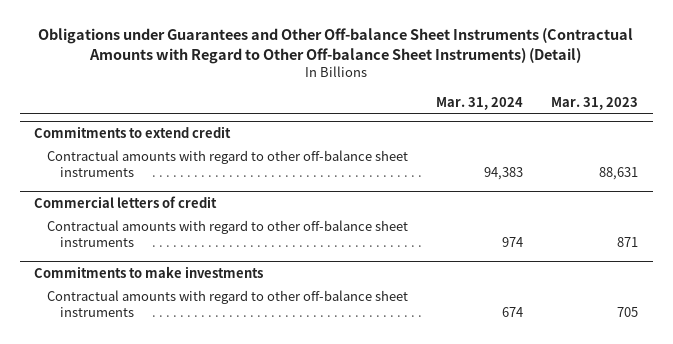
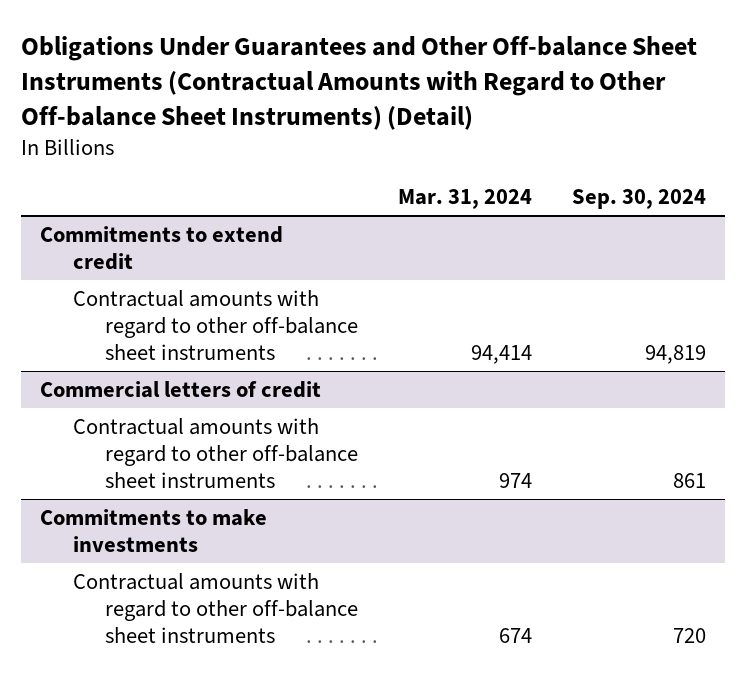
[38,28,634,65] Obligations under Guarantees and Other Off-balance Sheet Instruments (Contractual Amounts with Regard to Other Off-balance Sheet Instruments) (Detail) -> [20,36,697,131] Obligations Under Guarantees and Other Off-balance Sheet Instruments (Contractual Amounts with Regard to Other Off-balance Sheet Instruments) (Detail)
[551,96,639,110] Mar. 31, 2023 -> none
none -> [571,188,706,209] Sep. 30, 2024
[484,167,524,181] 94,383 -> [470,344,532,364] 94,414

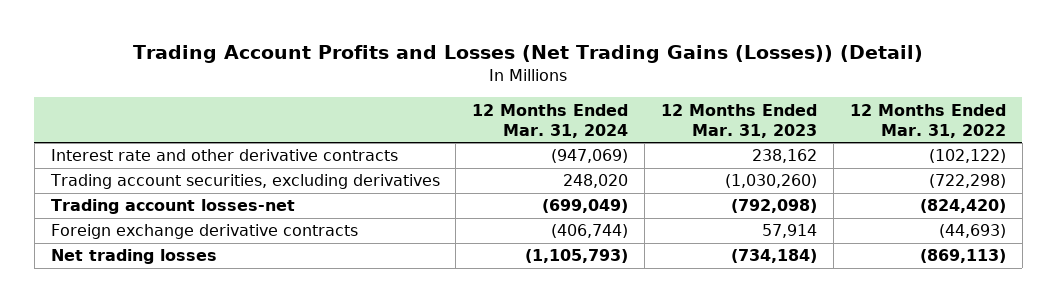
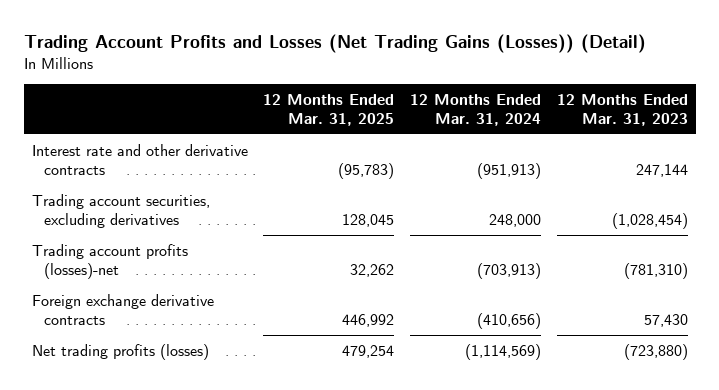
[849,103,1006,138] 12 Months Ended Mar. 31, 2022 -> none
none -> [263,93,395,126] 12 Months Ended Mar. 31, 2025
[551,149,629,164] (947,069) -> [477,162,542,179] (951,913)
[752,149,818,164] 238,162 -> [635,163,688,177] 247,144
[563,174,629,189] 248,020 -> [489,213,542,227] 248,000
[725,174,818,189] (1,030,260) -> [611,212,688,229] (1,028,454)
[50,199,295,215] Trading account losses-net -> [31,243,188,279] Trading account profits (losses)-net
[542,199,629,214] (699,049) -> [477,262,542,279] (703,913)
[731,199,818,214] (792,098) -> [623,262,688,279] (781,310)
[551,224,629,239] (406,744) -> [477,312,542,329] (410,656)
[762,224,818,239] 57,914 -> [643,313,688,327] 57,430
[50,249,217,265] Net trading losses -> [31,343,209,360] Net trading profits (losses)
[525,249,629,264] (1,105,793) -> [465,343,542,360] (1,114,569)
[731,249,818,264] (734,184) -> [623,343,688,360] (723,880)

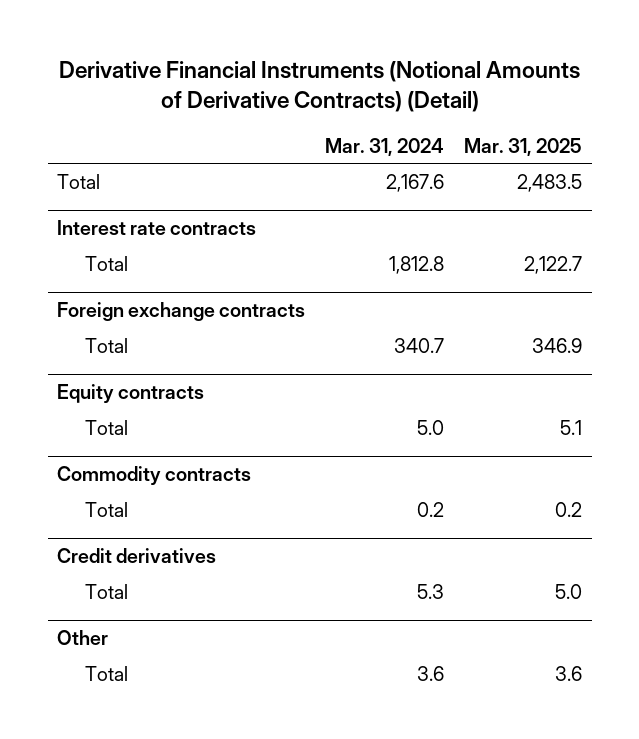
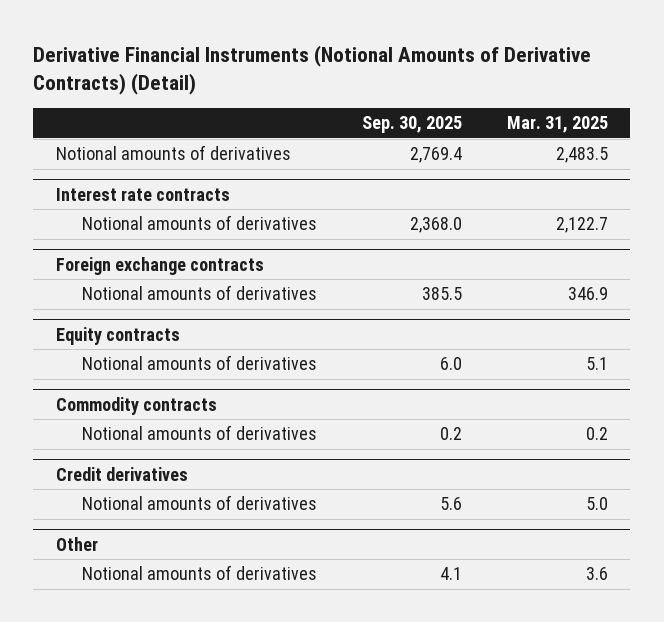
[325,137,445,156] Mar. 31, 2024 -> none
none -> [362,116,463,134] Sep. 30, 2025
[57,173,101,189] Total -> [55,145,291,161] Notional amounts of derivatives
[84,255,128,271] Total -> [82,215,318,231] Notional amounts of derivatives
[84,337,128,353] Total -> [82,285,318,301] Notional amounts of derivatives
[84,419,128,435] Total -> [82,355,318,371] Notional amounts of derivatives
[84,501,128,517] Total -> [82,425,318,441] Notional amounts of derivatives
[84,583,128,599] Total -> [82,495,318,511] Notional amounts of derivatives
[84,665,128,681] Total -> [82,565,318,581] Notional amounts of derivatives

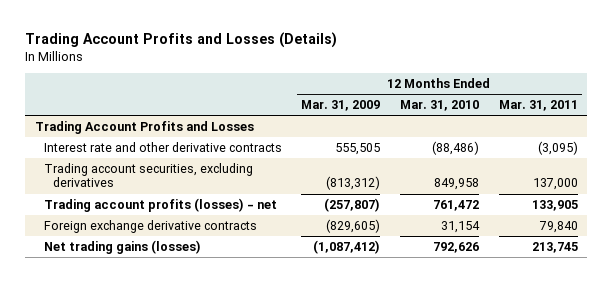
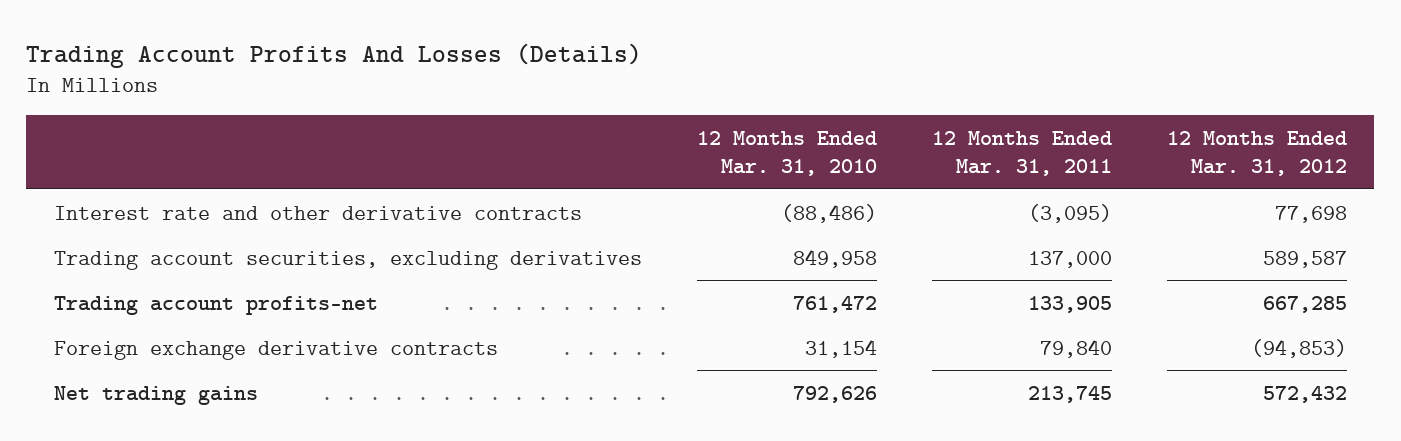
[25,32,338,49] Trading Account Profits and Losses (Details) -> [26,42,643,68] Trading Account Profits And Losses (Details)
[301,100,381,112] Mar. 31, 2009 -> none
none -> [1166,130,1347,177] 12 Months Ended Mar. 31, 2012
[34,120,254,134] Trading Account Profits and Losses -> none
[43,197,277,212] Trading account profits (losses) - net -> [53,295,378,315] Trading account profits-net
[43,239,201,254] Net trading gains (losses) -> [53,385,258,405] Net trading gains

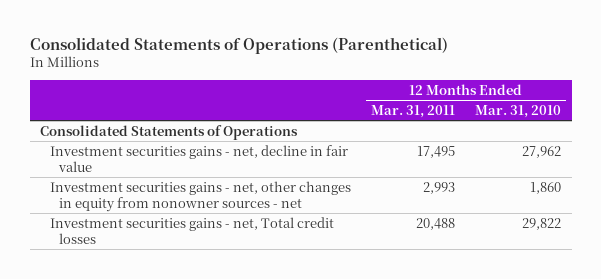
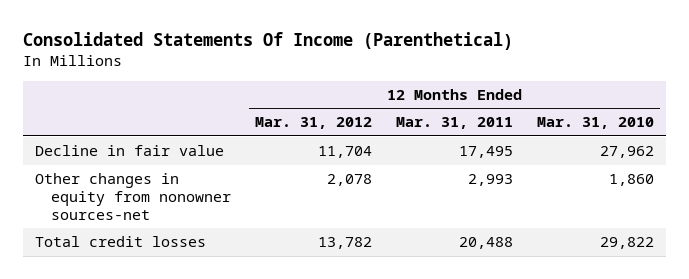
[29,36,448,54] Consolidated Statements of Operations (Parenthetical) -> [22,31,513,50] Consolidated Statements Of Income (Parenthetical)
none -> [255,117,373,130] Mar. 31, 2012
[39,124,298,140] Consolidated Statements of Operations -> none
[49,144,348,172] Investment securities gains - net, decline in fair value -> [34,145,224,157] Decline in fair value
[49,180,351,212] Investment securities gains - net, other changes in equity from nonowner sources - net -> [34,173,231,220] Other changes in equity from nonowner sources-net
[49,216,334,244] Investment securities gains - net, Total credit losses -> [34,236,206,248] Total credit losses

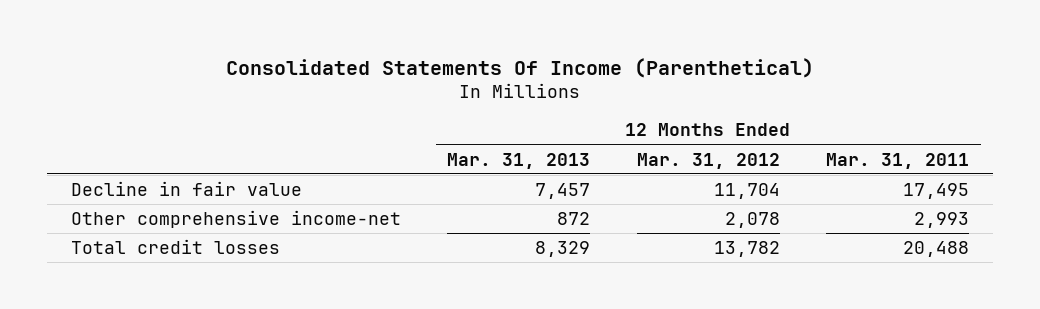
[537,117,655,130] Mar. 31, 2010 -> none
none -> [447,152,591,169] Mar. 31, 2013
[34,173,231,220] Other changes in equity from nonowner sources-net -> [70,209,401,228] Other comprehensive income-net

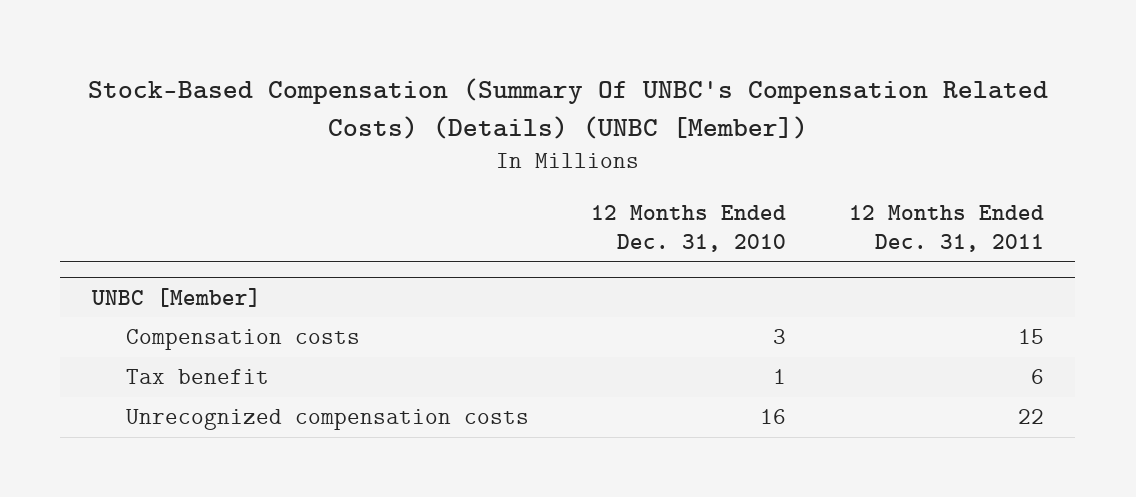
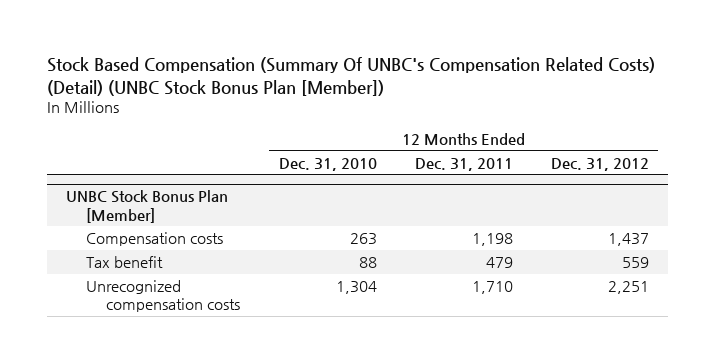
[87,78,1048,139] Stock-Based Compensation (Summary Of UNBC's Compensation Related Costs) (Details) (UNBC [Member]) -> [47,56,656,96] Stock Based Compensation (Summary Of UNBC's Compensation Related Costs) (Detail) (UNBC Stock Bonus Plan [Member])
none -> [550,157,649,171] Dec. 31, 2012
[90,288,261,308] UNBC [Member] -> none
none -> [66,190,229,223] UNBC Stock Bonus Plan [Member]
[773,329,787,345] 3 -> [349,232,377,245] 263
[1018,329,1045,345] 15 -> [471,232,513,246] 1,198
[773,369,787,385] 1 -> [358,256,377,268] 88
[1031,369,1045,385] 6 -> [485,256,513,268] 479
[760,409,787,425] 16 -> [335,280,377,294] 1,304
[1018,409,1045,425] 22 -> [471,280,513,294] 1,710

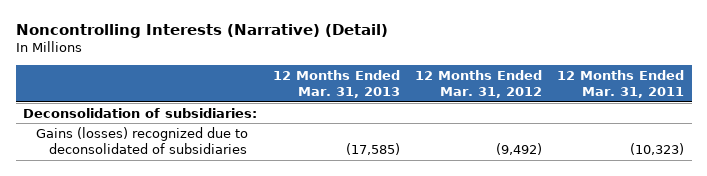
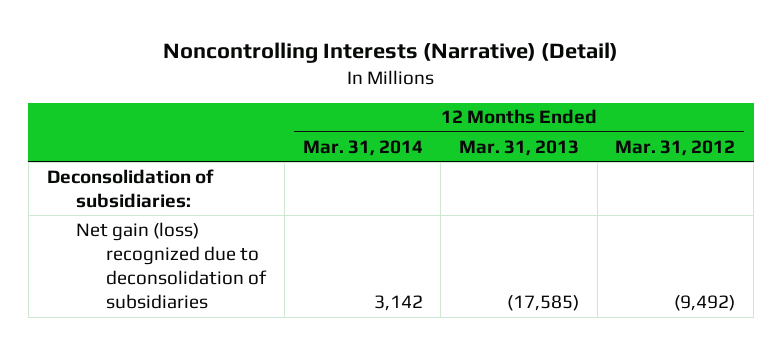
[557,69,685,99] 12 Months Ended Mar. 31, 2011 -> none
none -> [302,139,423,156] Mar. 31, 2014
[36,126,249,155] Gains (losses) recognized due to deconsolidated of subsidiaries -> [76,221,268,310] Net gain (loss) recognized due to deconsolidation of subsidiaries

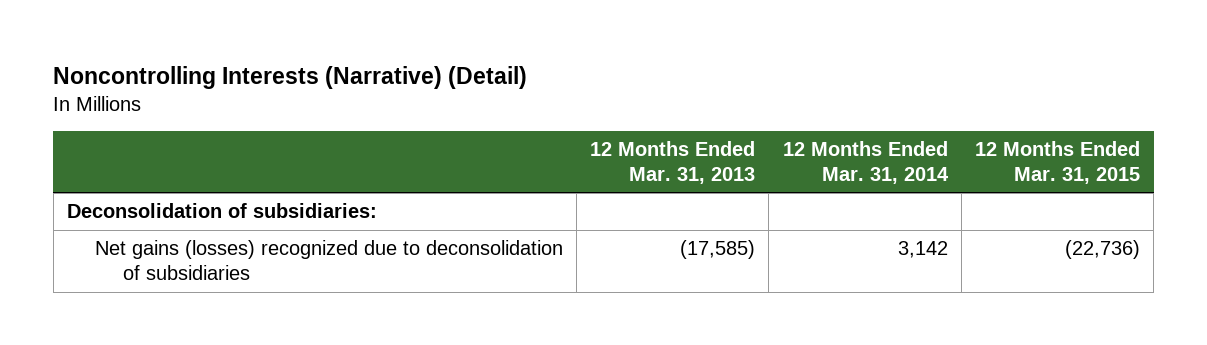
[615,139,736,156] Mar. 31, 2012 -> none
none -> [974,140,1140,184] 12 Months Ended Mar. 31, 2015
[76,221,268,310] Net gain (loss) recognized due to deconsolidation of subsidiaries -> [94,240,563,281] Net gains (losses) recognized due to deconsolidation of subsidiaries

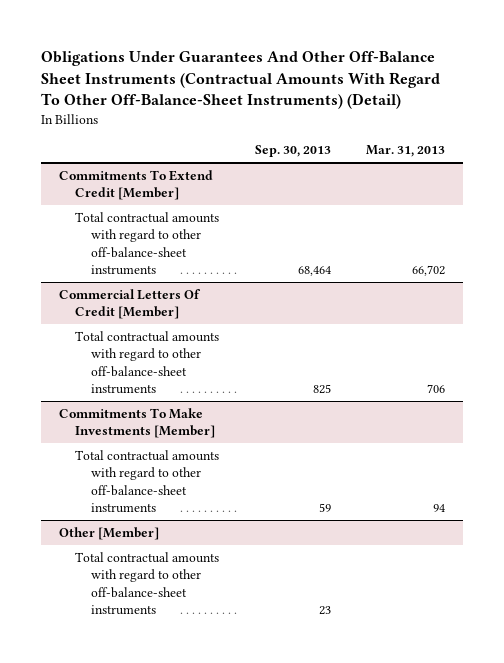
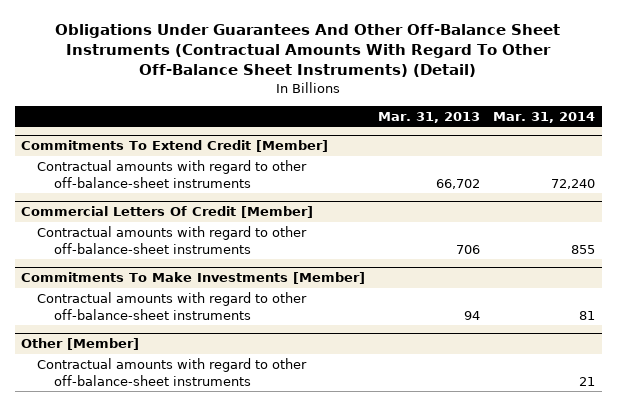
[41,51,441,110] Obligations Under Guarantees And Other Off-Balance Sheet Instruments (Contractual Amounts With Regard To Other Off-Balance-Sheet Instruments) (Detail) -> [55,23,561,78] Obligations Under Guarantees And Other Off-Balance Sheet Instruments (Contractual Amounts With Regard To Other Off-Balance Sheet Instruments) (Detail)
[254,145,331,158] Sep. 30, 2013 -> none
none -> [493,111,596,123] Mar. 31, 2014
[75,211,220,276] Total contractual amounts with regard to other off-balance-sheet instruments -> [37,160,308,188] Contractual amounts with regard to other off-balance-sheet instruments
[75,330,220,395] Total contractual amounts with regard to other off-balance-sheet instruments -> [37,226,308,254] Contractual amounts with regard to other off-balance-sheet instruments
[75,449,220,514] Total contractual amounts with regard to other off-balance-sheet instruments -> [37,292,308,320] Contractual amounts with regard to other off-balance-sheet instruments
[75,551,220,616] Total contractual amounts with regard to other off-balance-sheet instruments -> [37,358,308,386] Contractual amounts with regard to other off-balance-sheet instruments

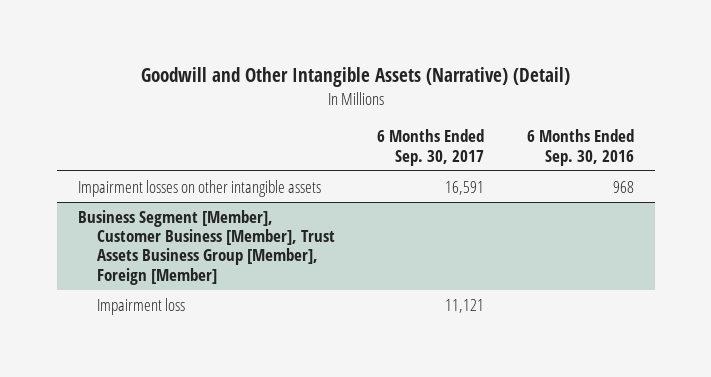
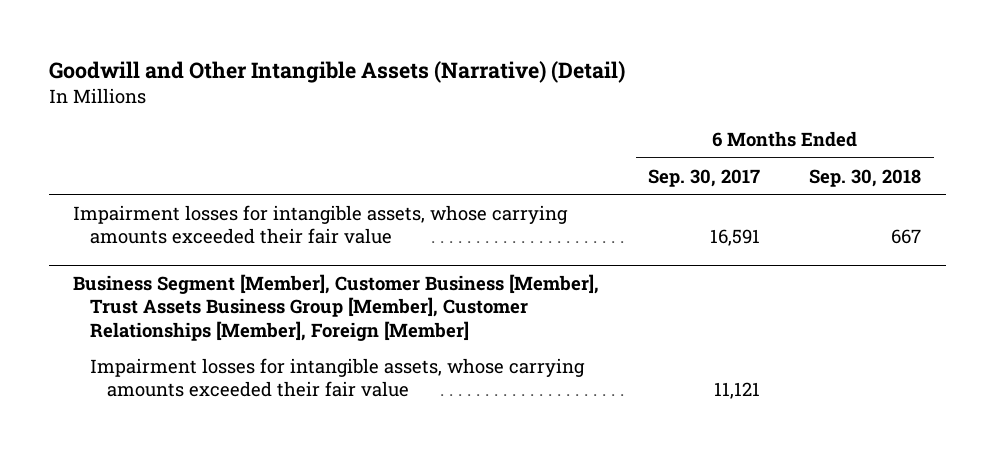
[526,129,634,166] 6 Months Ended Sep. 30, 2016 -> none
none -> [809,168,922,187] Sep. 30, 2018
[77,179,321,197] Impairment losses on other intangible assets -> [73,204,569,244] Impairment losses for intangible assets, whose carrying amounts exceeded their fair value
[77,209,335,285] Business Segment [Member], Customer Business [Member], Trust Assets Business Group [Member], Foreign [Member] -> [73,274,600,341] Business Segment [Member], Customer Business [Member], Trust Assets Business Group [Member], Customer Relationships [Member], Foreign [Member]
[96,297,185,315] Impairment loss -> [90,357,586,397] Impairment losses for intangible assets, whose carrying amounts exceeded their fair value

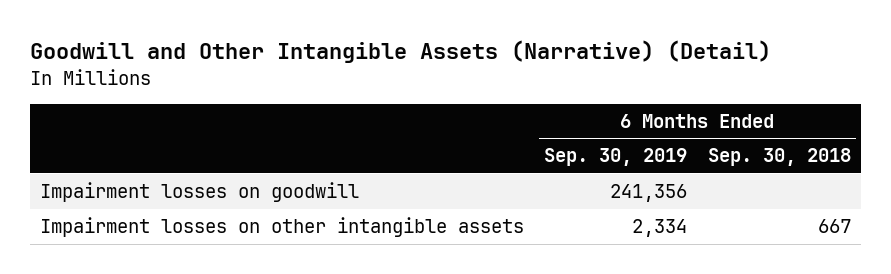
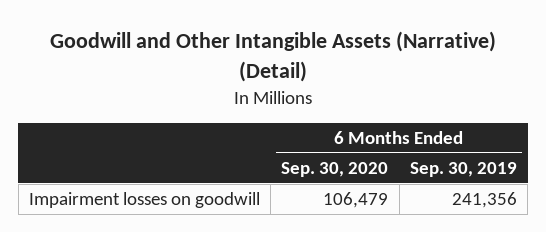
[707,148,851,167] Sep. 30, 2018 -> none
none -> [281,162,389,178] Sep. 30, 2020
[40,217,525,238] Impairment losses on other intangible assets -> none

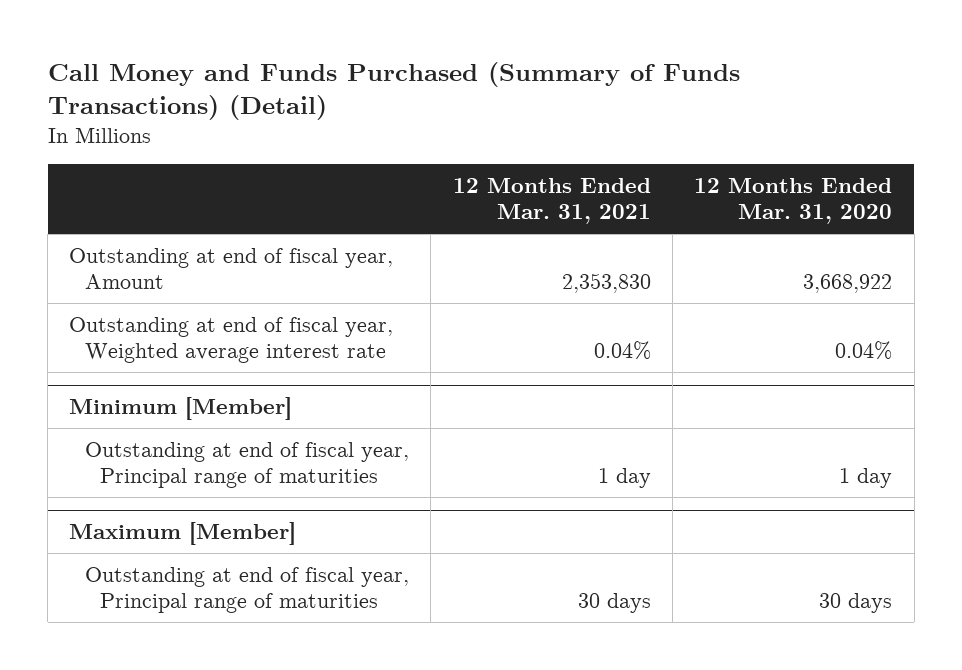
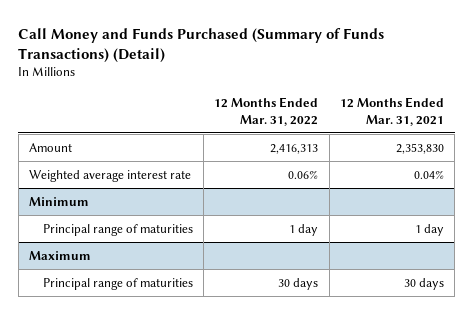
[694,177,893,225] 12 Months Ended Mar. 31, 2020 -> none
none -> [214,96,319,126] 12 Months Ended Mar. 31, 2022
[69,247,394,290] Outstanding at end of fiscal year, Amount -> [29,142,73,152] Amount
[69,316,394,364] Outstanding at end of fiscal year, Weighted average interest rate -> [29,169,192,182] Weighted average interest rate
[69,397,293,421] Minimum [Member] -> [29,196,90,206] Minimum
[84,441,409,489] Outstanding at end of fiscal year, Principal range of maturities -> [42,223,193,236] Principal range of maturities
[69,522,297,546] Maximum [Member] -> [29,250,92,260] Maximum
[84,566,409,614] Outstanding at end of fiscal year, Principal range of maturities -> [42,277,193,290] Principal range of maturities

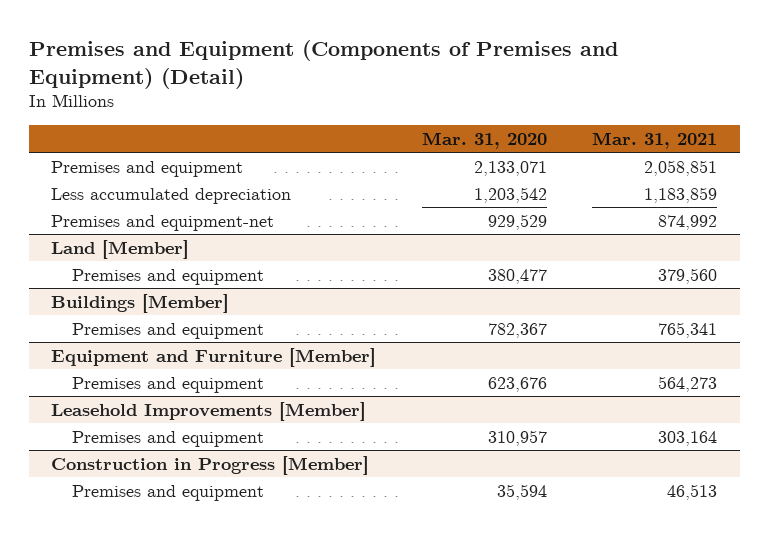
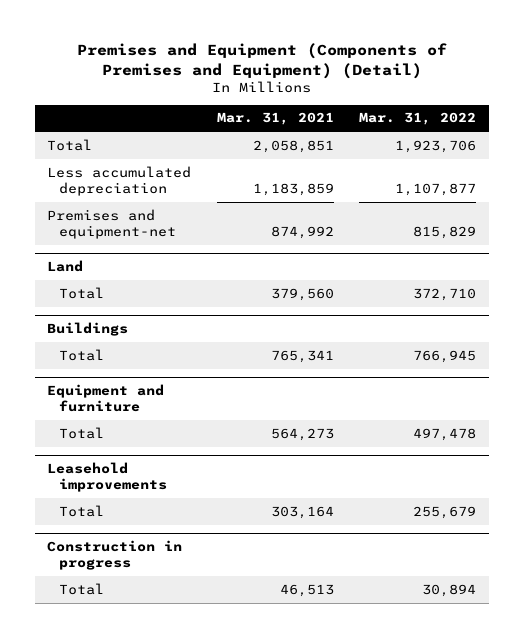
[421,131,547,149] Mar. 31, 2020 -> none
none -> [358,112,476,126] Mar. 31, 2022
[51,160,244,177] Premises and equipment -> [47,138,93,151] Total
[51,239,190,259] Land [Member] -> [47,259,84,272] Land
[72,268,265,285] Premises and equipment -> [59,286,105,299] Total
[51,293,230,313] Buildings [Member] -> [47,321,129,336] Buildings
[72,322,265,339] Premises and equipment -> [59,348,105,361] Total
[51,347,377,367] Equipment and Furniture [Member] -> [47,383,165,413] Equipment and furniture
[72,376,265,393] Premises and equipment -> [59,426,105,439] Total
[51,401,367,421] Leasehold Improvements [Member] -> [47,461,168,493] Leasehold improvements
[72,430,265,447] Premises and equipment -> [59,504,105,517] Total
[51,455,370,475] Construction in Progress [Member] -> [47,539,183,571] Construction in progress
[72,484,265,501] Premises and equipment -> [59,582,105,595] Total

